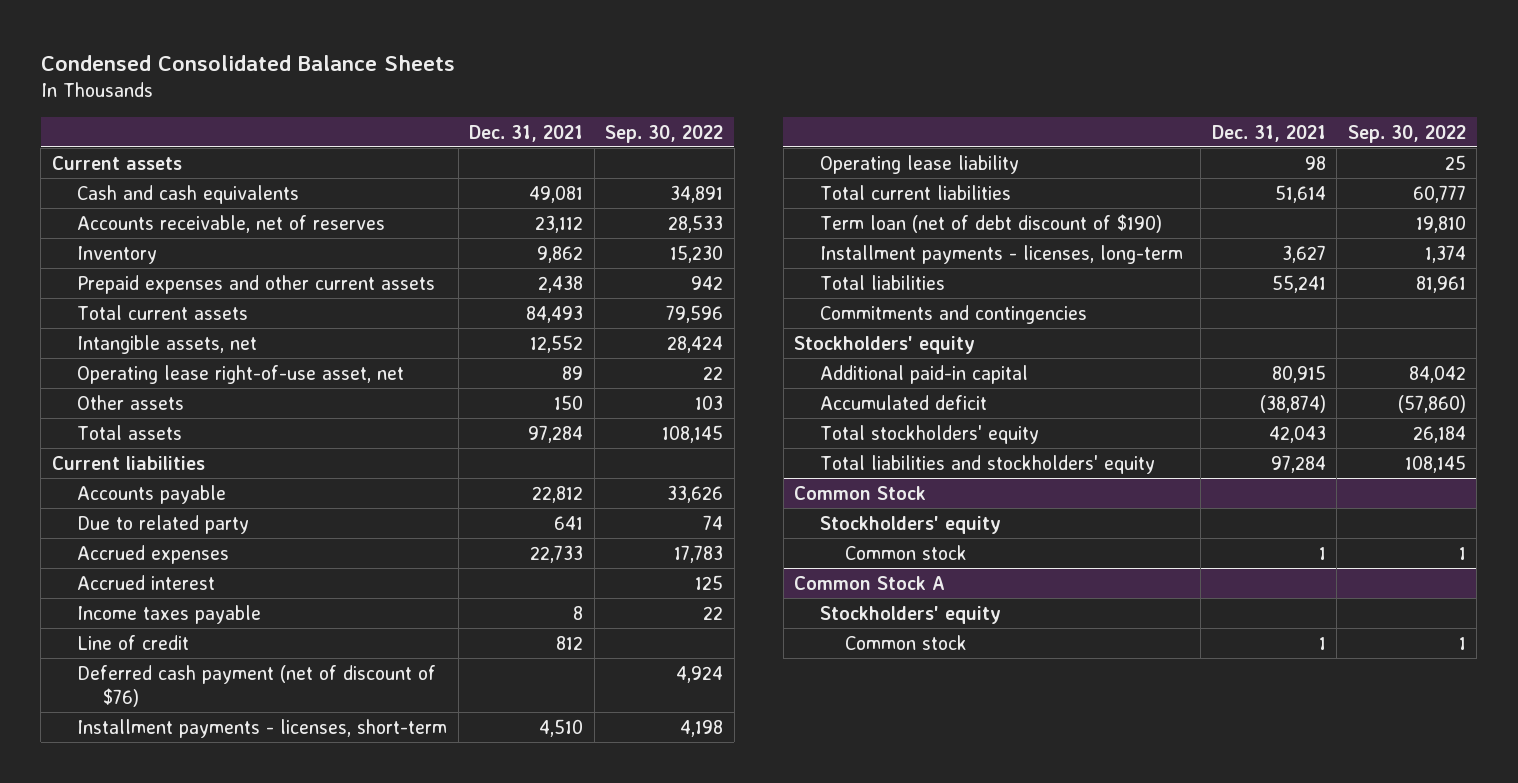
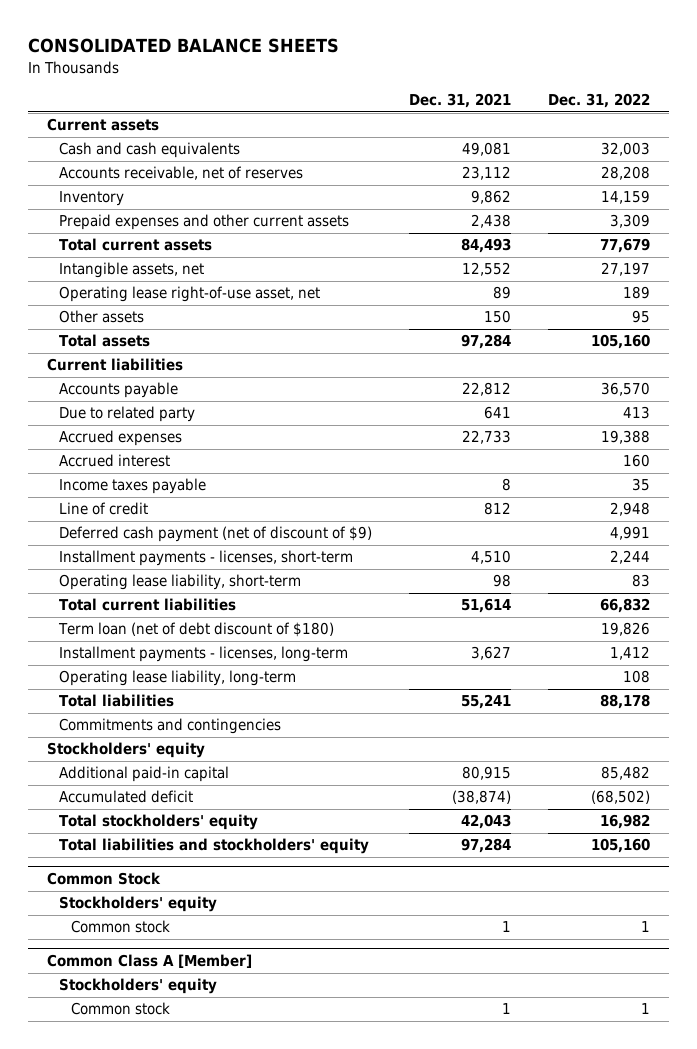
[40,55,455,72] Condensed Consolidated Balance Sheets -> [28,38,340,54] CONSOLIDATED BALANCE SHEETS
[605,124,724,143] Sep. 30, 2022 -> none
none -> [548,93,651,109] Dec. 31, 2022
[77,664,437,707] Deferred cash payment (net of discount of $76) -> [59,526,373,543] Deferred cash payment (net of discount of $9)
[819,154,1019,174] Operating lease liability -> [59,574,302,591] Operating lease liability, short-term
[819,213,1162,233] Term loan (net of debt discount of $190) -> [58,622,335,638] Term loan (net of debt discount of $180)
none -> [59,670,297,687] Operating lease liability, long-term
[794,575,946,590] Common Stock A -> [47,954,253,969] Common Class A [Member]

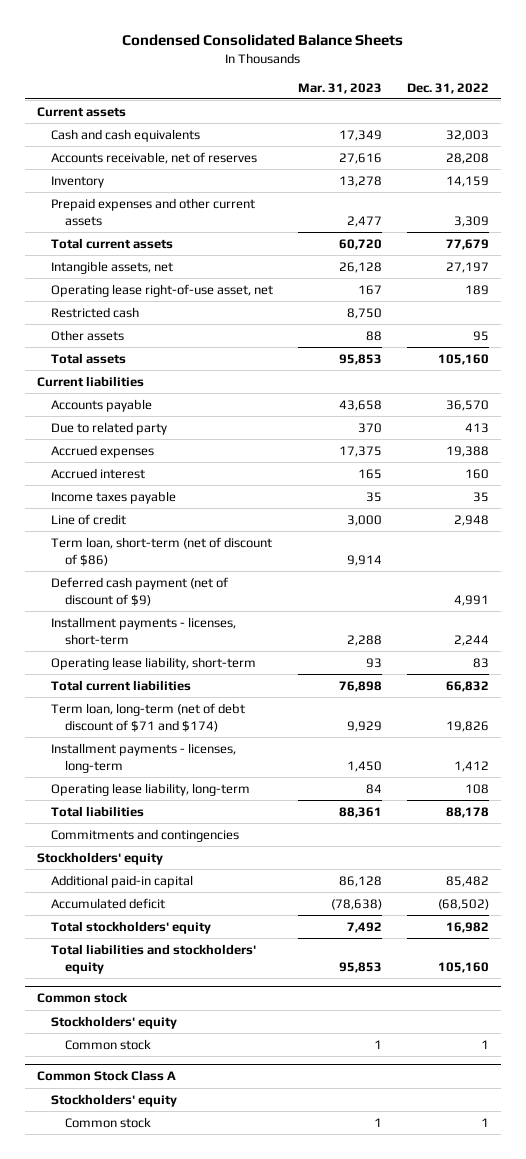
[28,38,340,54] CONSOLIDATED BALANCE SHEETS -> [122,34,404,47] Condensed Consolidated Balance Sheets
[409,93,512,109] Dec. 31, 2021 -> none
none -> [297,82,382,94] Mar. 31, 2023
none -> [51,306,140,318] Restricted cash
none -> [51,536,273,566] Term loan, short-term (net of discount of $86)
[58,622,335,638] Term loan (net of debt discount of $180) -> [51,702,246,732] Term loan, long-term (net of debt discount of $71 and $174)
[47,872,162,886] Common Stock -> [37,992,129,1004] Common stock
[47,954,253,969] Common Class A [Member] -> [37,1070,177,1082] Common Stock Class A

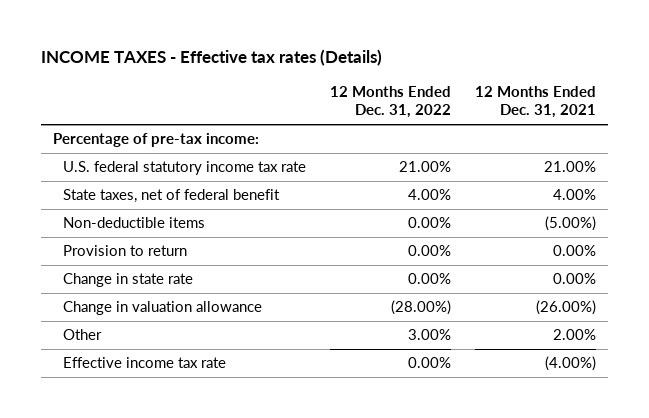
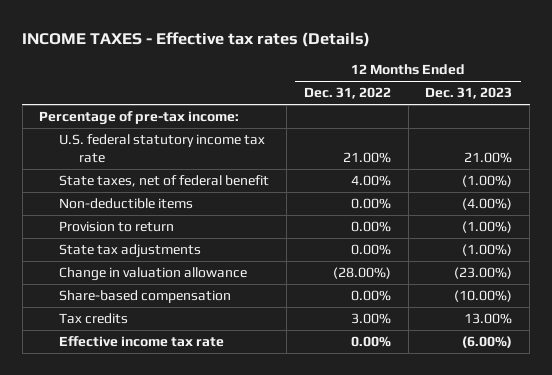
[475,86,597,119] 12 Months Ended Dec. 31, 2021 -> none
none -> [425,87,513,100] Dec. 31, 2023
[63,273,194,288] Change in state rate -> none
none -> [59,244,202,259] State tax adjustments
[63,329,103,341] Other -> none
none -> [59,290,232,304] Share-based compensation
none -> [59,313,129,325] Tax credits

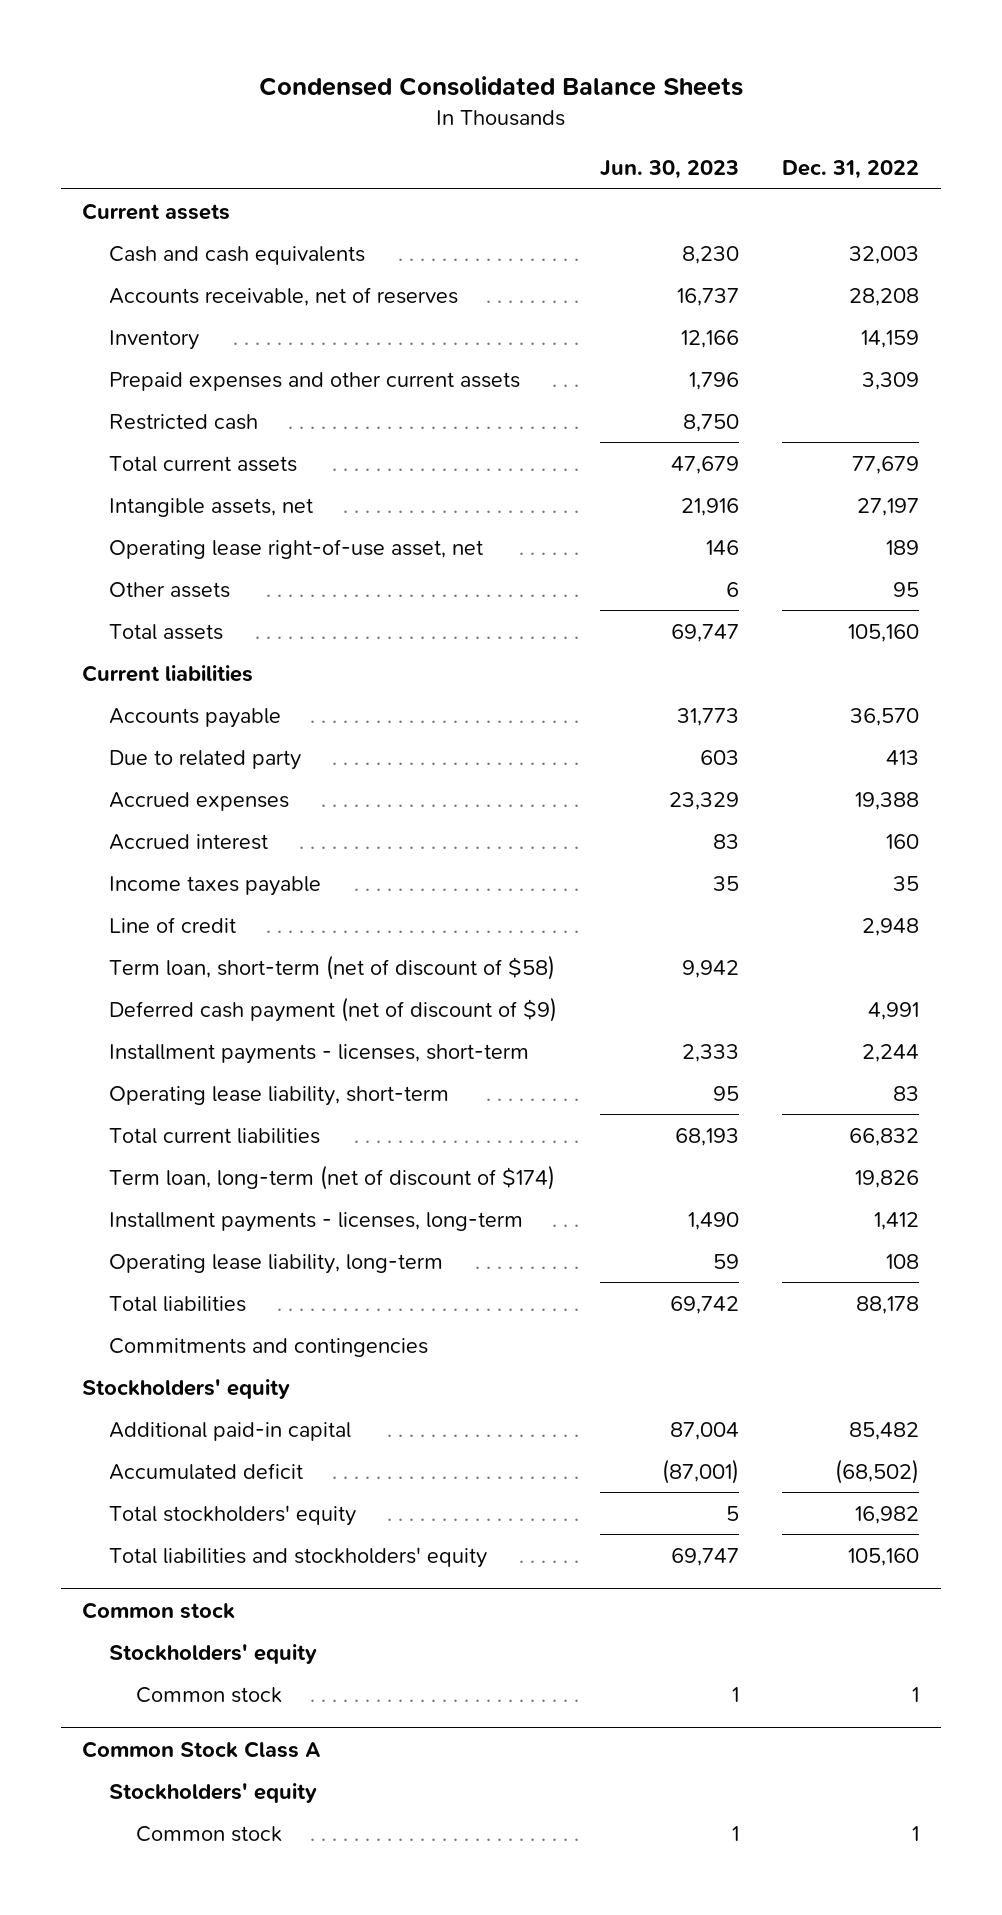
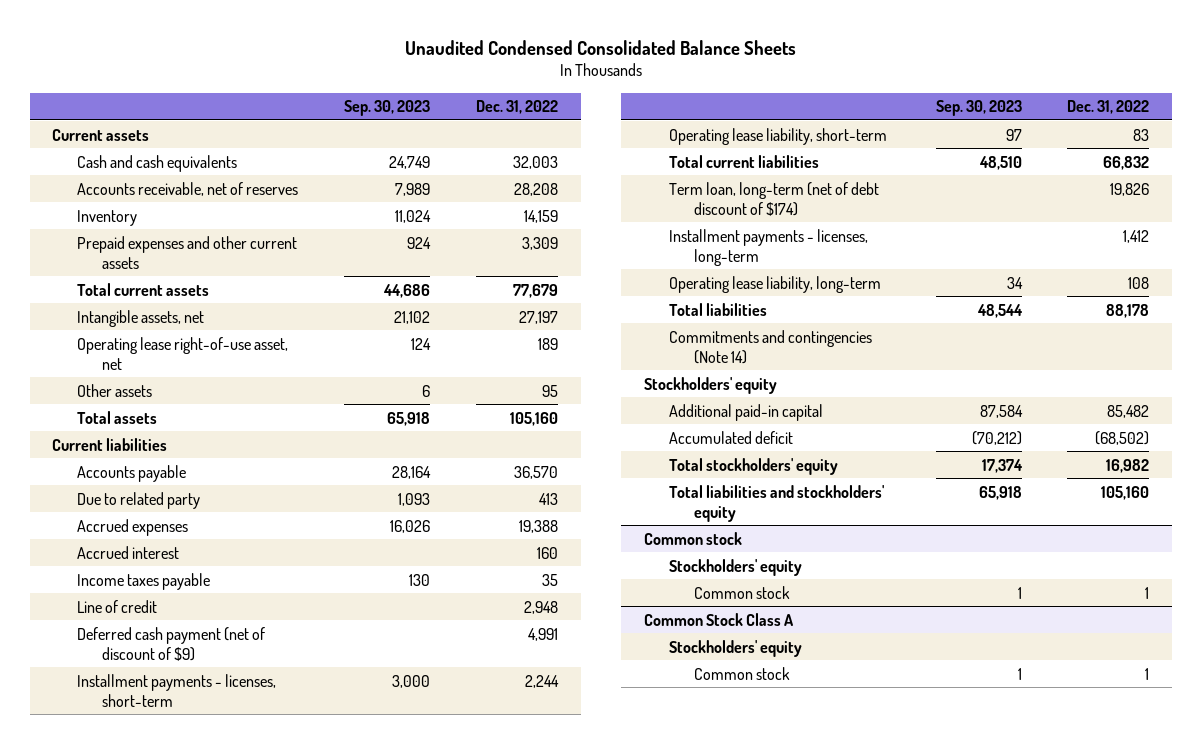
[258,75,743,96] Condensed Consolidated Balance Sheets -> [404,39,796,55] Unaudited Condensed Consolidated Balance Sheets
[600,160,740,180] Jun. 30, 2023 -> none
none -> [344,100,431,117] Sep. 30, 2023
[109,413,259,430] Restricted cash -> none
[109,954,556,980] Term loan, short-term (net of discount of $58) -> none
[109,1164,556,1190] Term loan, long-term (net of discount of $174) -> [668,181,879,216] Term loan, long-term (net of debt discount of $174)
[109,1337,429,1357] Commitments and contingencies -> [668,329,872,364] Commitments and contingencies (Note 14)

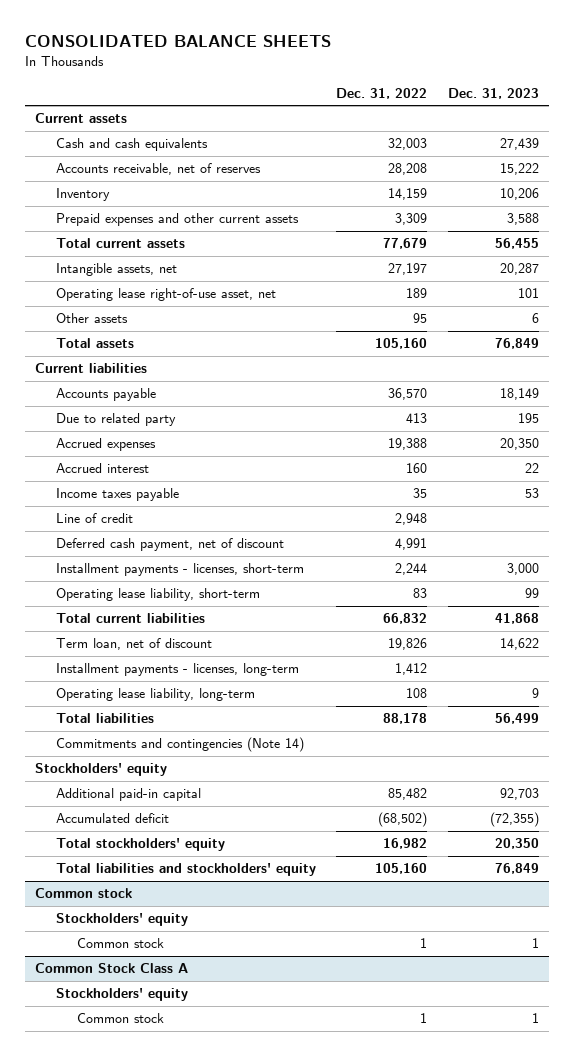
[404,39,796,55] Unaudited Condensed Consolidated Balance Sheets -> [24,34,331,47] CONSOLIDATED BALANCE SHEETS
[344,100,431,117] Sep. 30, 2023 -> none
none -> [448,87,540,99] Dec. 31, 2023
[77,626,266,661] Deferred cash payment (net of discount of $9) -> [55,538,284,552] Deferred cash payment, net of discount
[668,181,879,216] Term loan, long-term (net of debt discount of $174) -> [55,638,212,651] Term loan, net of discount

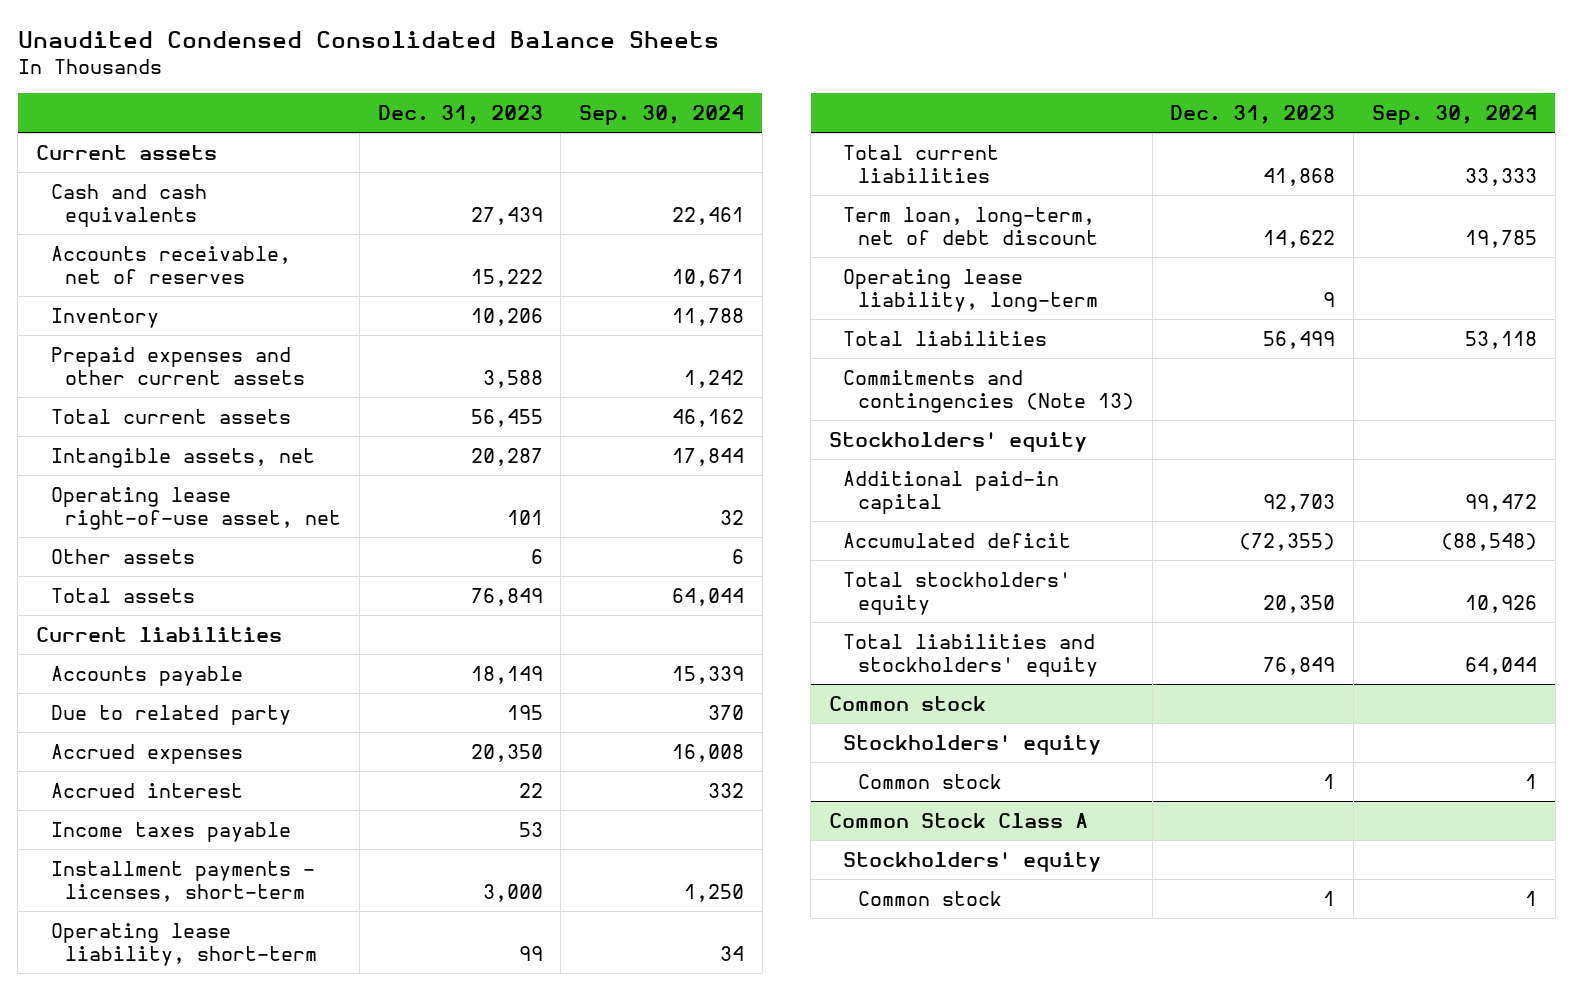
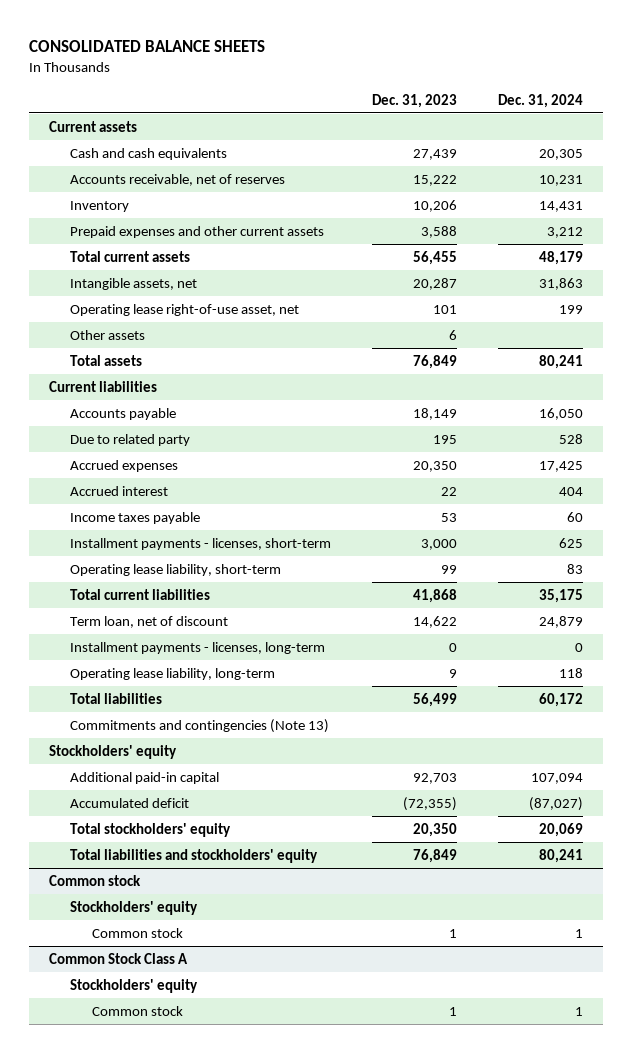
[17,30,719,48] Unaudited Condensed Consolidated Balance Sheets -> [28,39,265,52] CONSOLIDATED BALANCE SHEETS
[579,105,745,126] Sep. 30, 2024 -> none
none -> [497,93,583,108] Dec. 31, 2024
[843,206,1098,246] Term loan, long-term, net of debt discount -> [70,615,229,628] Term loan, net of discount
none -> [70,641,326,654] Installment payments - licenses, long-term

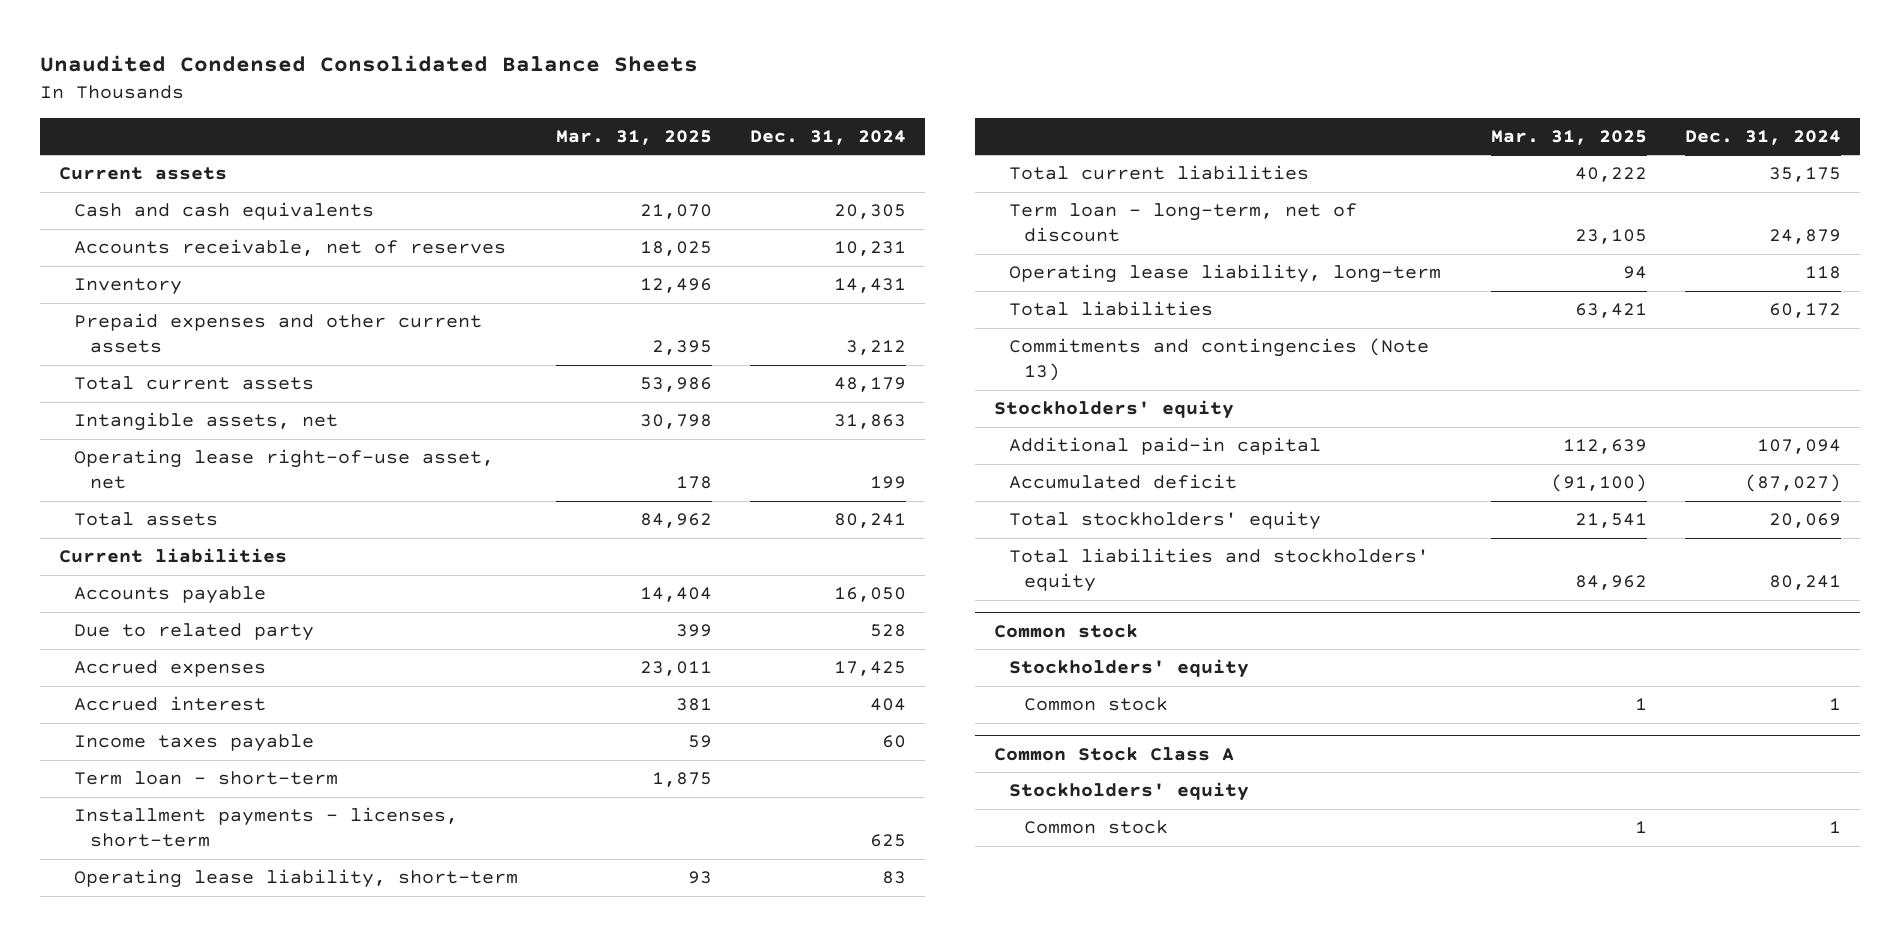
[28,39,265,52] CONSOLIDATED BALANCE SHEETS -> [40,54,699,72] Unaudited Condensed Consolidated Balance Sheets
[372,93,458,108] Dec. 31, 2023 -> none
none -> [556,129,713,145] Mar. 31, 2025
[70,329,146,340] Other assets -> none
none -> [74,771,339,786] Term loan - short-term
[70,641,326,654] Installment payments - licenses, long-term -> none
[70,615,229,628] Term loan, net of discount -> [1008,203,1357,243] Term loan - long-term, net of discount

